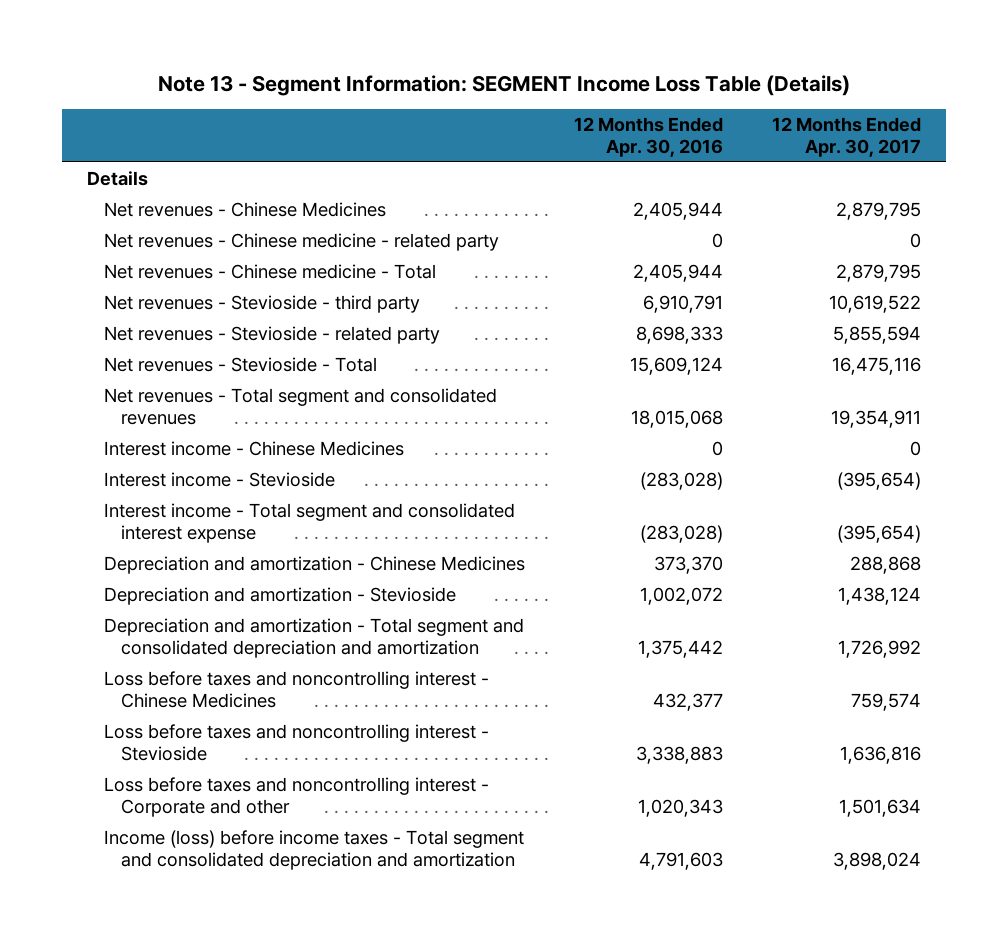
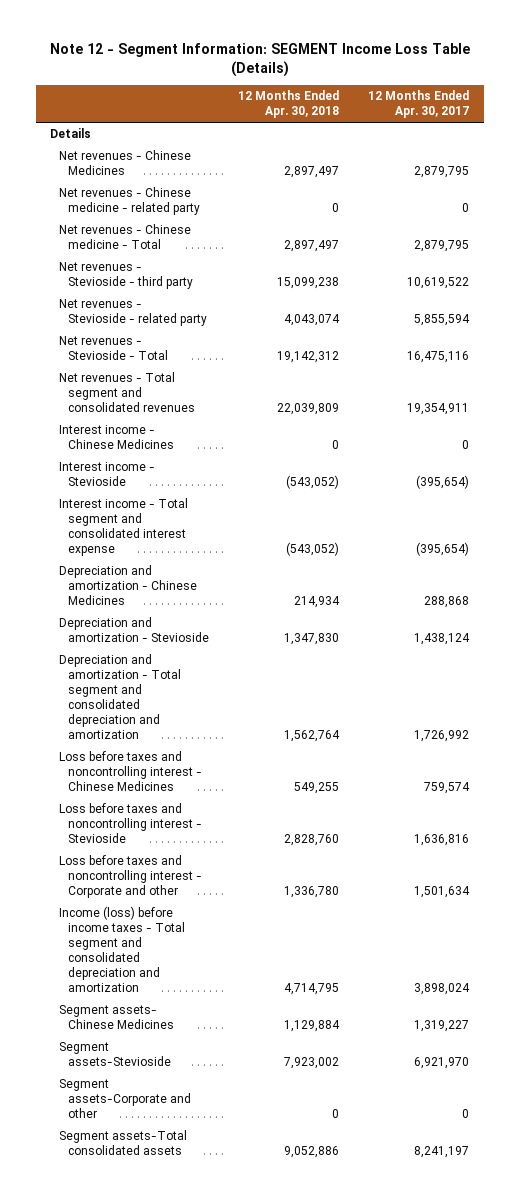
[157,74,850,96] Note 13 - Segment Information: SEGMENT Income Loss Table (Details) -> [49,43,470,78] Note 12 - Segment Information: SEGMENT Income Loss Table (Details)
[573,116,723,157] 12 Months Ended Apr. 30, 2016 -> none
none -> [238,90,340,119] 12 Months Ended Apr. 30, 2018
none -> [59,1005,175,1030] Segment assets- Chinese Medicines
none -> [59,1042,172,1067] Segment assets-Stevioside
none -> [59,1079,192,1119] Segment assets-Corporate and other
none -> [59,1130,188,1156] Segment assets-Total consolidated assets

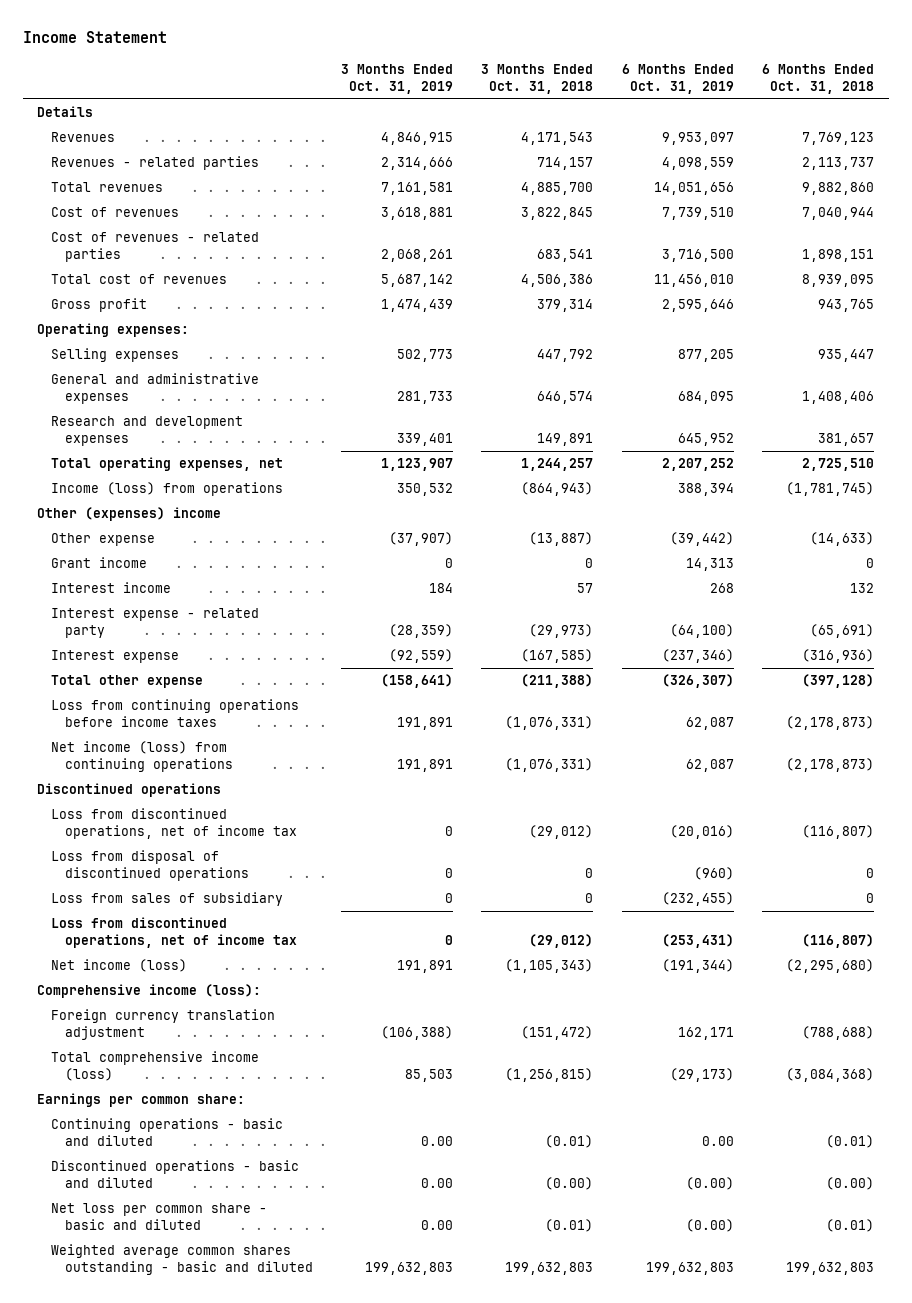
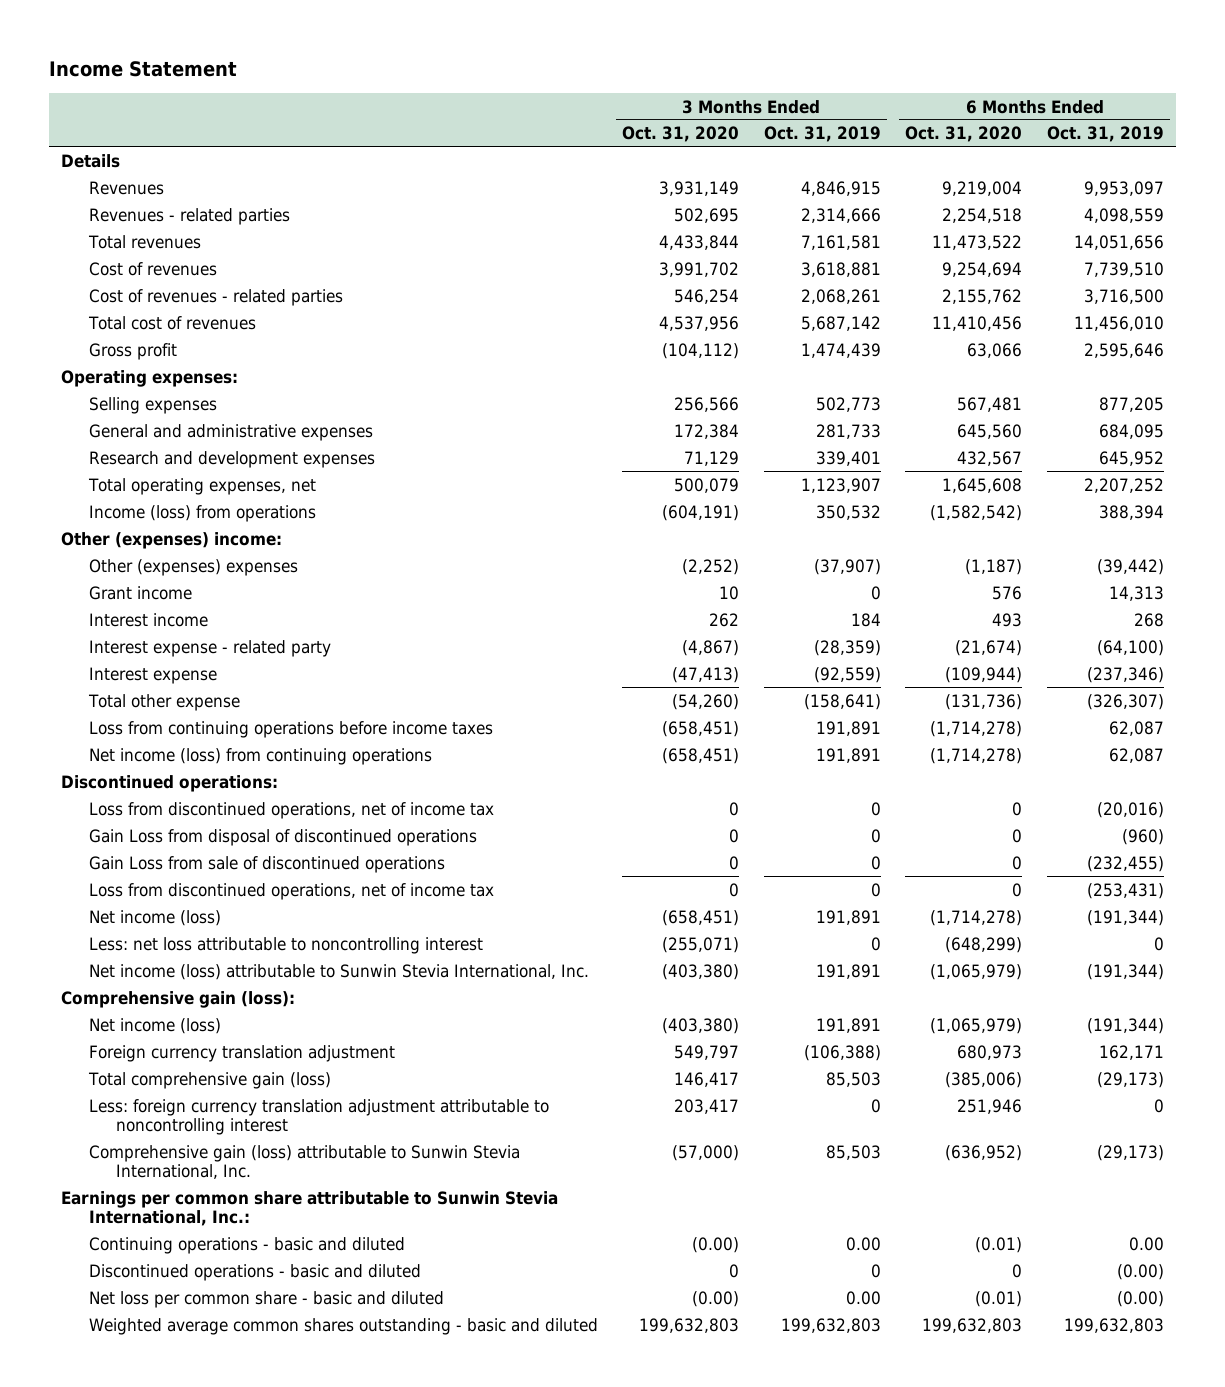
[481,63,594,94] 3 Months Ended Oct. 31, 2018 -> none
[762,63,875,94] 6 Months Ended Oct. 31, 2018 -> none
none -> [622,126,740,143] Oct. 31, 2020
none -> [905,126,1023,143] Oct. 31, 2020
[37,507,222,522] Other (expenses) income -> [61,531,283,549] Other (expenses) income:
[50,533,155,547] Other expense -> [88,558,298,576] Other (expenses) expenses
[37,783,222,798] Discontinued operations -> [61,774,279,792] Discontinued operations:
[50,850,249,882] Loss from disposal of discontinued operations -> [88,828,477,846] Gain Loss from disposal of discontinued operations
[50,892,283,907] Loss from sales of subsidiary -> [88,855,445,873] Gain Loss from sale of discontinued operations
none -> [88,936,483,954] Less: net loss attributable to noncontrolling interest
none -> [88,963,589,980] Net income (loss) attributable to Sunwin Stevia International, Inc.
[37,984,262,999] Comprehensive income (loss): -> [61,990,296,1008] Comprehensive gain (loss):
none -> [88,1017,221,1034] Net income (loss)
none -> [87,1071,331,1089] Total comprehensive gain (loss)
none -> [88,1098,549,1136] Less: foreign currency translation adjustment attributable to noncontrolling interest
[50,1051,259,1082] Total comprehensive income (loss) -> [88,1144,520,1180] Comprehensive gain (loss) attributable to Sunwin Stevia International, Inc.
[37,1093,246,1108] Earnings per common share: -> [61,1190,559,1227] Earnings per common share attributable to Sunwin Stevia International, Inc.:
[421,1178,454,1189] 0.00 -> [870,1263,881,1278] 0

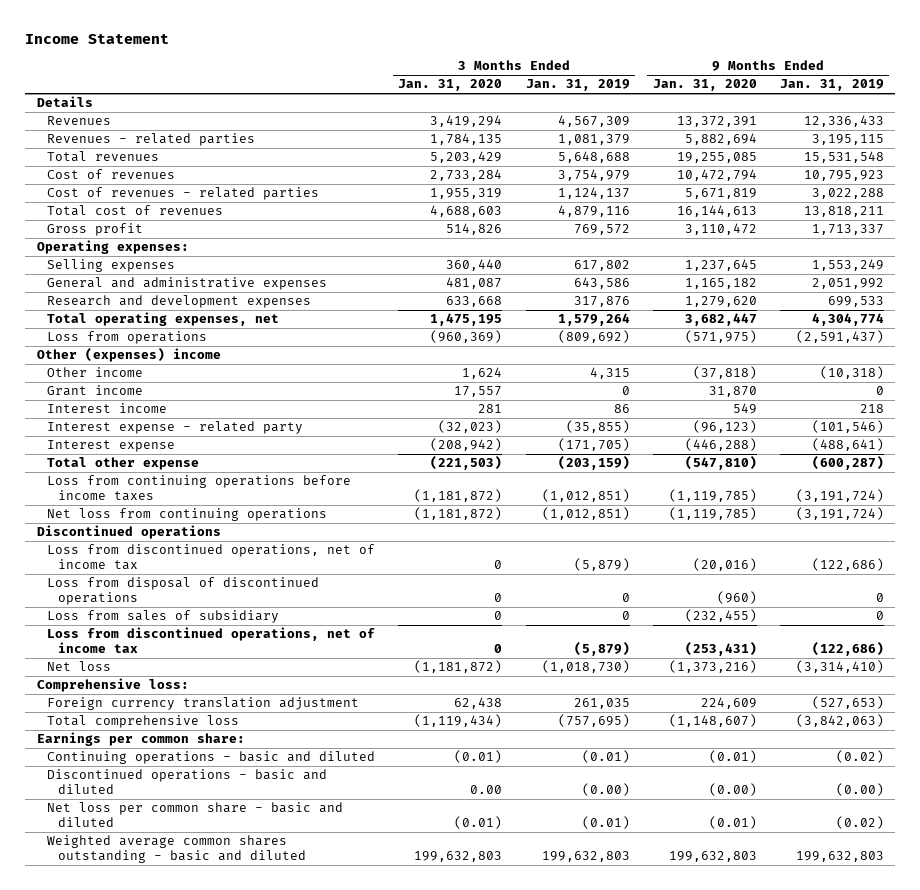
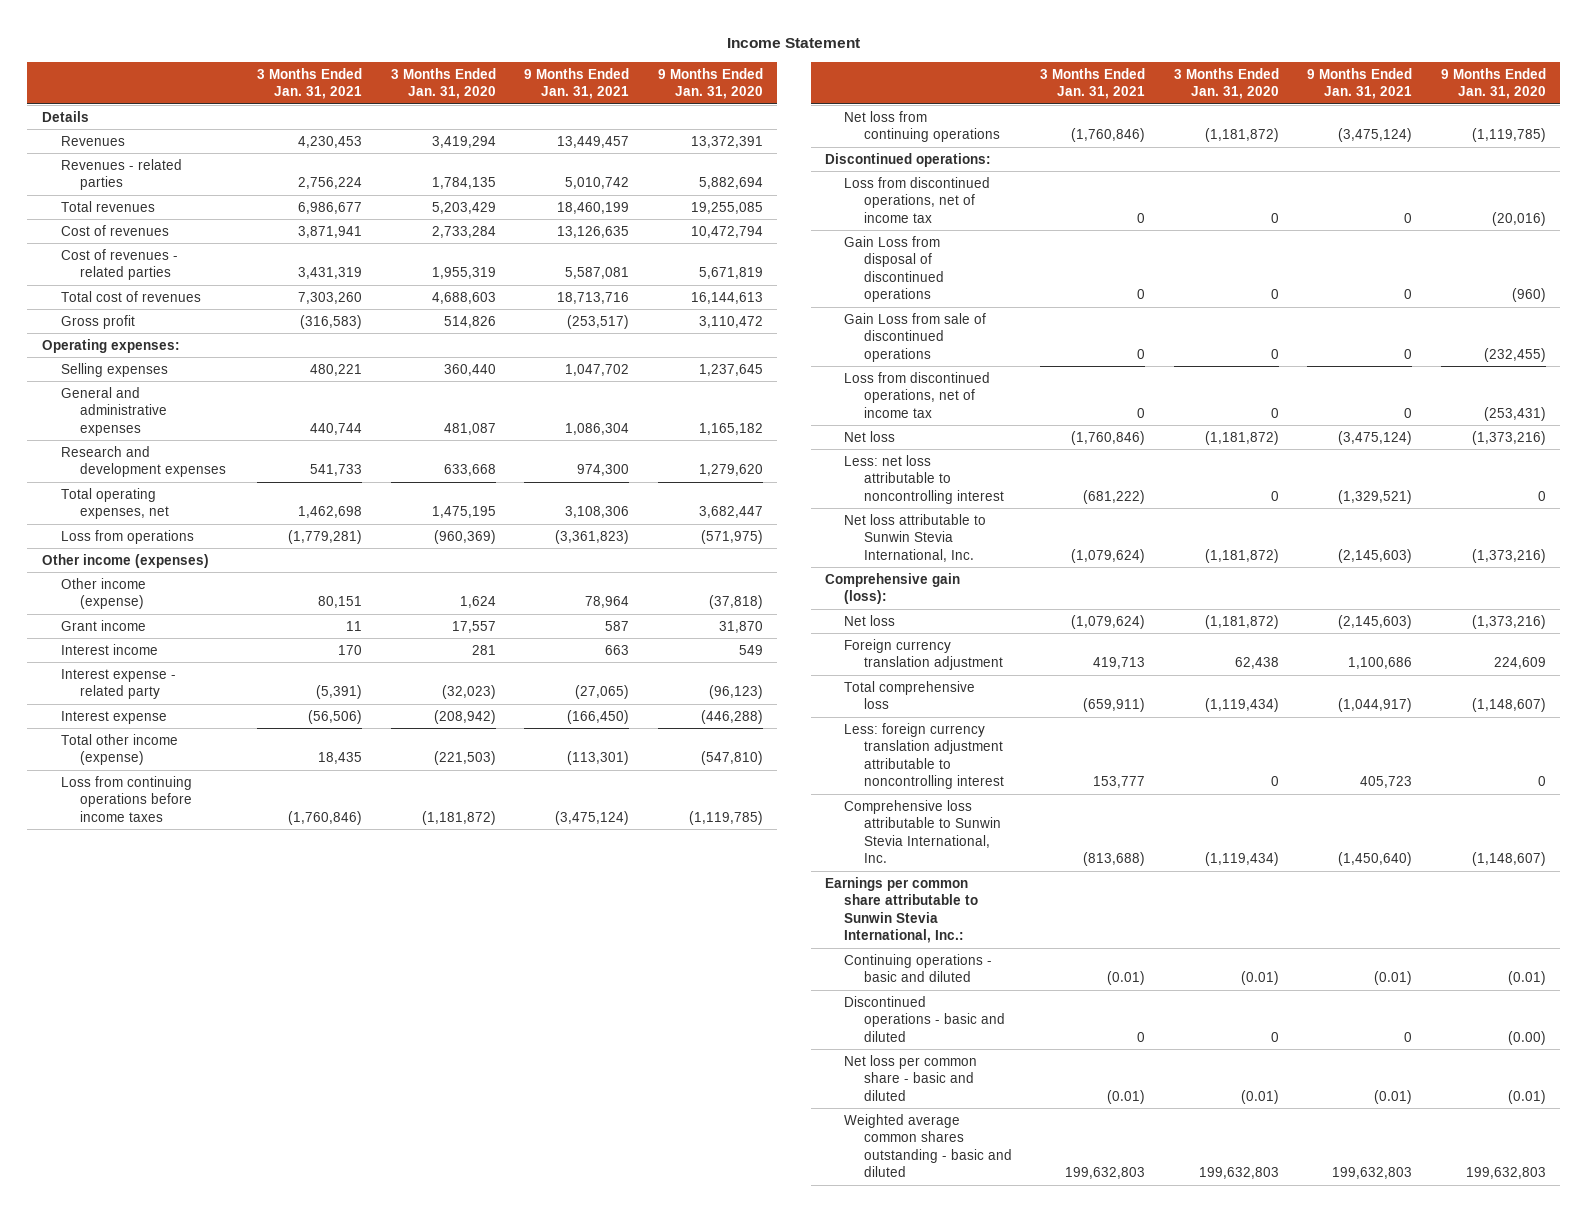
[525,79,630,92] Jan. 31, 2019 -> none
[779,79,884,92] Jan. 31, 2019 -> none
none -> [256,67,362,100] 3 Months Ended Jan. 31, 2021
none -> [524,67,630,100] 9 Months Ended Jan. 31, 2021
[36,348,221,363] Other (expenses) income -> [41,553,209,568] Other income (expenses)
[47,367,144,378] Other income -> [61,577,147,610] Other income (expense)
[47,457,200,471] Total other expense -> [61,733,179,766] Total other income (expense)
[36,525,221,540] Discontinued operations -> [824,152,991,167] Discontinued operations:
[47,577,320,606] Loss from disposal of discontinued operations -> [844,235,944,302] Gain Loss from disposal of discontinued operations
[47,610,280,624] Loss from sales of subsidiary -> [844,312,987,362] Gain Loss from sale of discontinued operations
none -> [844,454,1004,504] Less: net loss attributable to noncontrolling interest
none -> [844,513,987,562] Net loss attributable to Sunwin Stevia International, Inc.
[36,678,189,693] Comprehensive loss: -> [824,572,960,605] Comprehensive gain (loss):
none -> [844,614,896,626] Net loss
none -> [844,722,1004,789] Less: foreign currency translation adjustment attributable to noncontrolling interest
none -> [844,799,1001,863] Comprehensive loss attributable to Sunwin Stevia International, Inc.
[36,732,245,747] Earnings per common share: -> [824,876,979,943] Earnings per common share attributable to Sunwin Stevia International, Inc.:
[470,785,503,795] 0.00 -> [1270,1031,1279,1042] 0

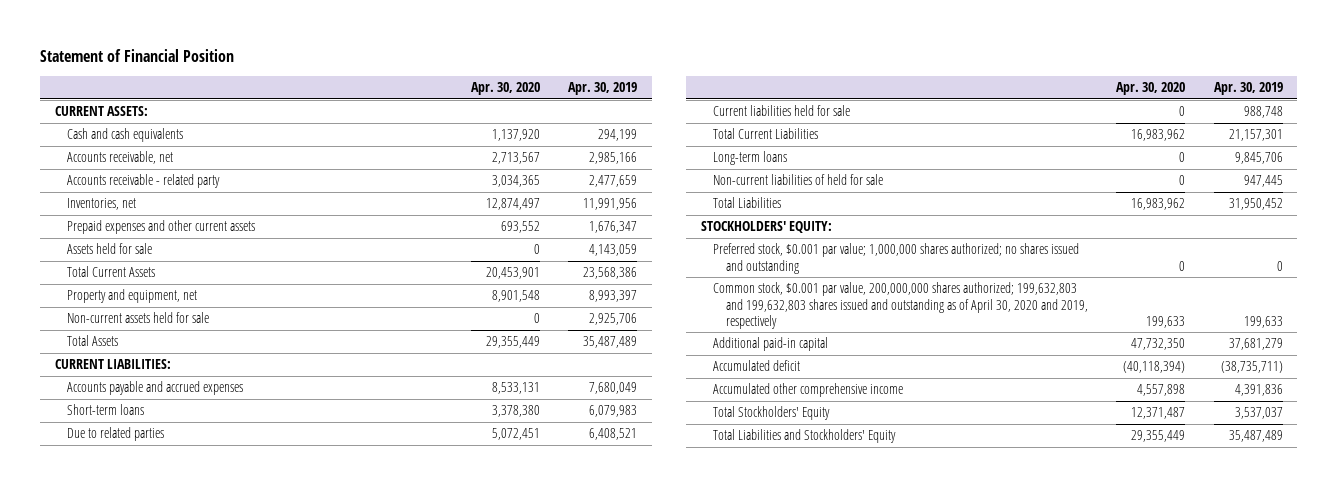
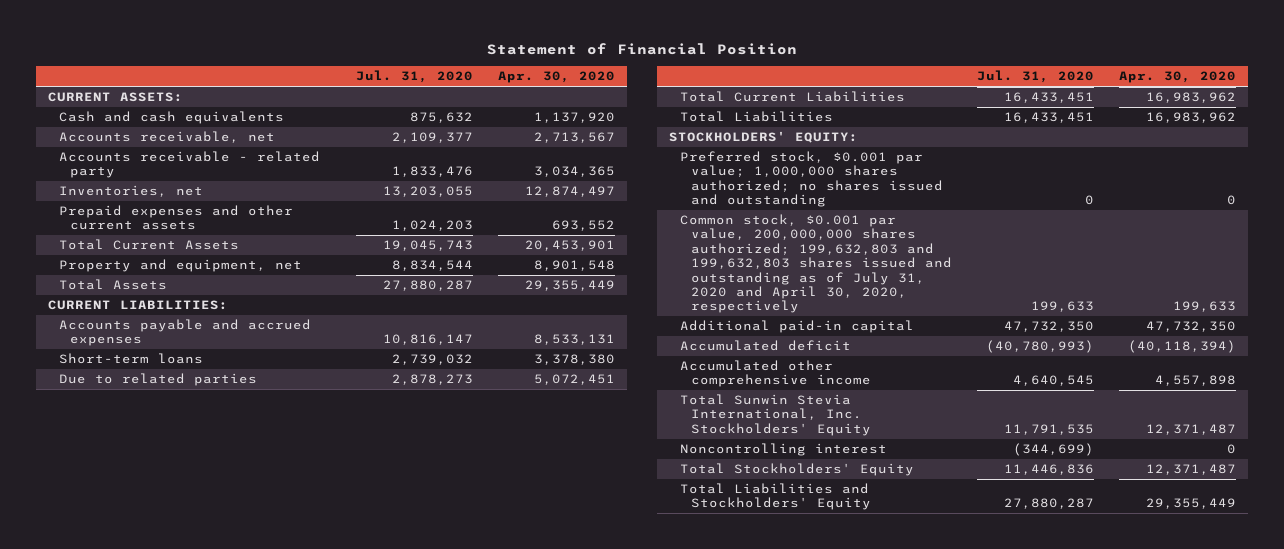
[568,82,638,96] Apr. 30, 2019 -> none
none -> [356,70,474,84] Jul. 31, 2020
[67,243,153,255] Assets held for sale -> none
[67,312,210,324] Non-current assets held for sale -> none
[713,105,851,117] Current liabilities held for sale -> none
[713,151,788,166] Long-term loans -> none
[713,174,884,186] Non-current liabilities of held for sale -> none
[713,282,1088,329] Common stock, $0.001 par value, 200,000,000 shares authorized; 199,632,803 and 199,632,803 shares issued and outstanding as of April 30, 2020 and 2019, respectively -> [680,214,953,314] Common stock, $0.001 par value, 200,000,000 shares authorized; 199,632,803 and 199,632,803 shares issued and outstanding as of July 31, 2020 and April 30, 2020, respectively
none -> [680,394,872,436] Total Sunwin Stevia International, Inc. Stockholders' Equity
none -> [680,443,888,457] Noncontrolling interest

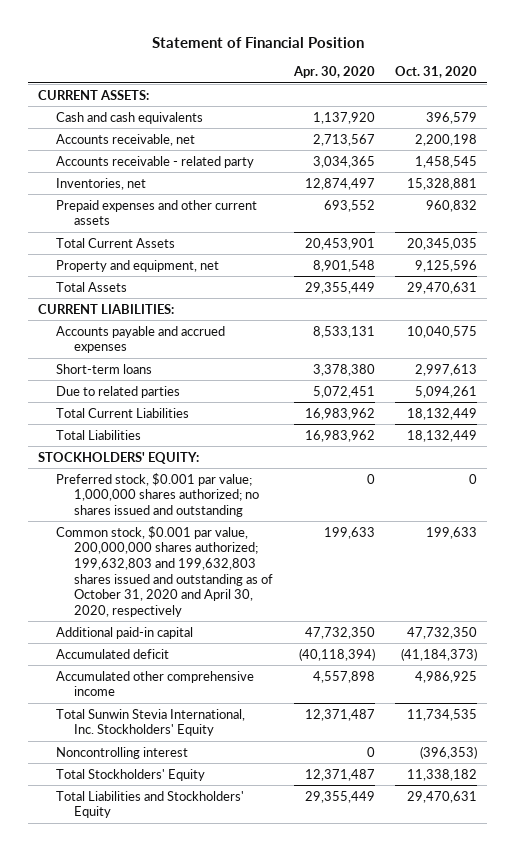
[356,70,474,84] Jul. 31, 2020 -> none
none -> [395,66,478,79] Oct. 31, 2020
[680,214,953,314] Common stock, $0.001 par value, 200,000,000 shares authorized; 199,632,803 and 199,632,803 shares issued and outstanding as of July 31, 2020 and April 30, 2020, respectively -> [56,525,274,617] Common stock, $0.001 par value, 200,000,000 shares authorized; 199,632,803 and 199,632,803 shares issued and outstanding as of October 31, 2020 and April 30, 2020, respectively

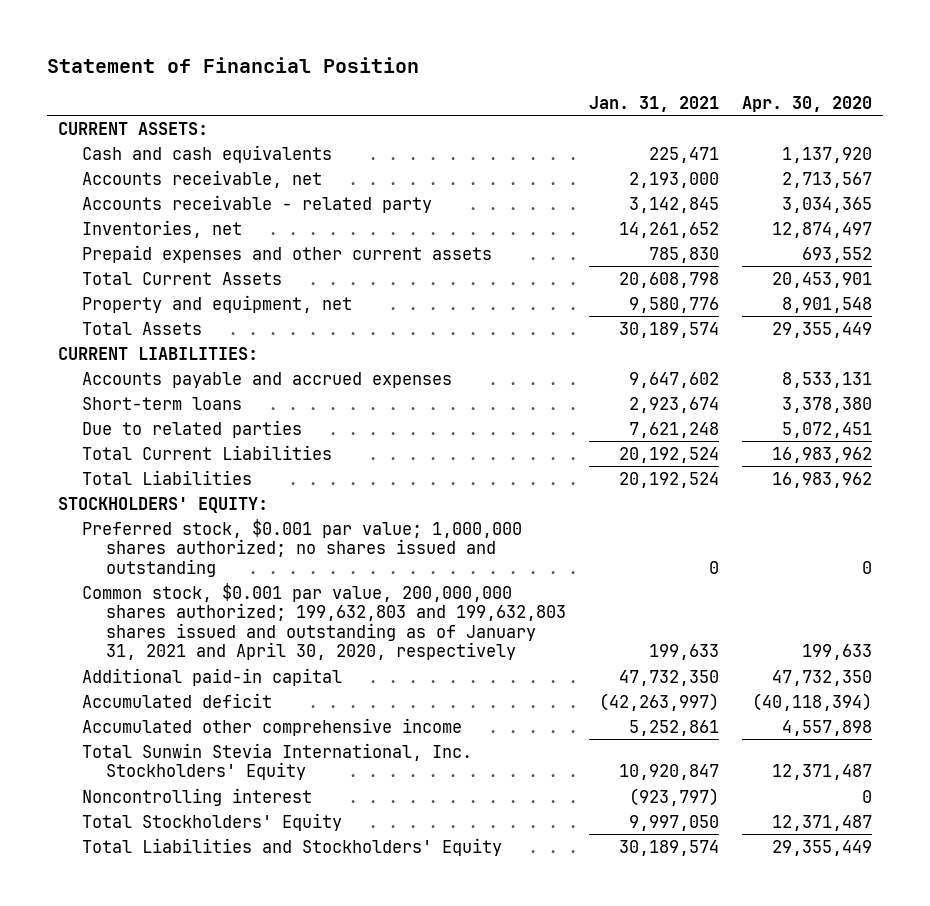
[395,66,478,79] Oct. 31, 2020 -> none
none -> [589,95,720,112] Jan. 31, 2021
[56,525,274,617] Common stock, $0.001 par value, 200,000,000 shares authorized; 199,632,803 and 199,632,803 shares issued and outstanding as of October 31, 2020 and April 30, 2020, respectively -> [82,582,567,661] Common stock, $0.001 par value, 200,000,000 shares authorized; 199,632,803 and 199,632,803 shares issued and outstanding as of January 31, 2021 and April 30, 2020, respectively

